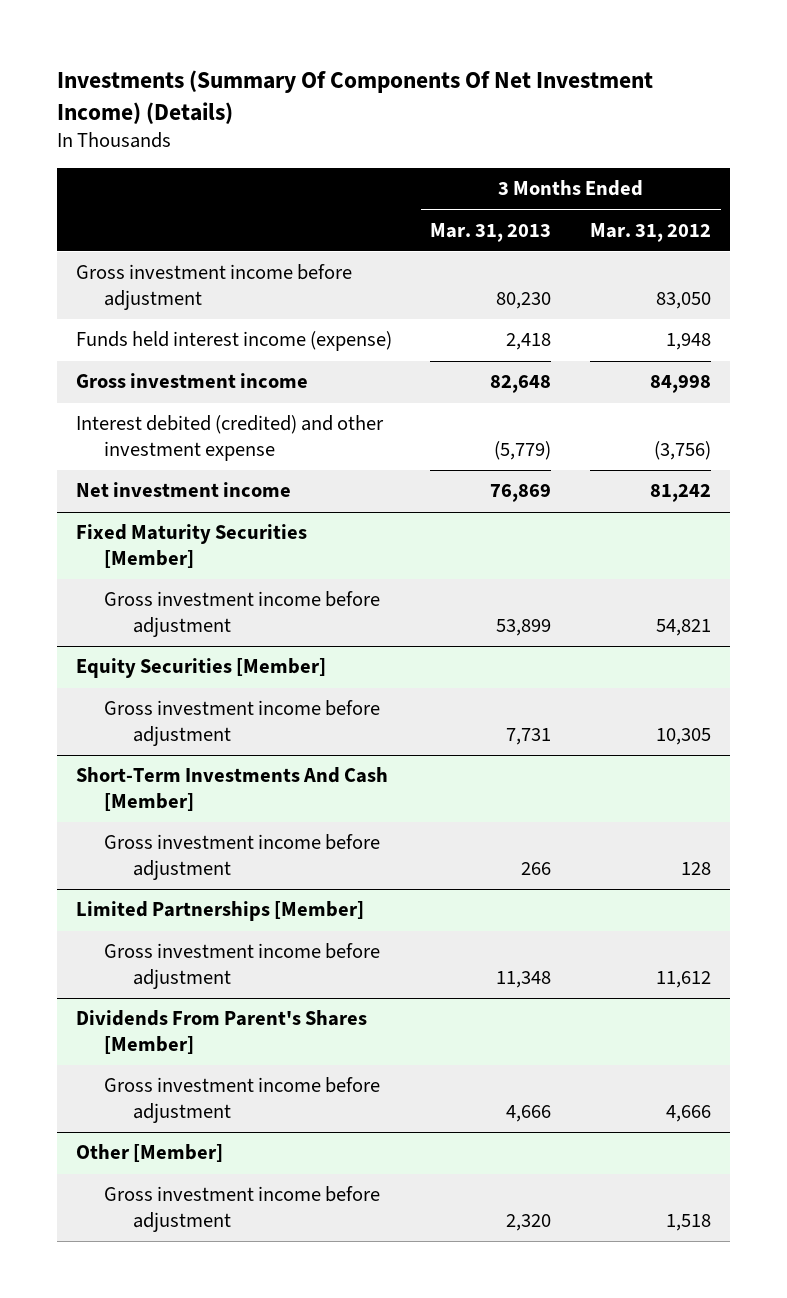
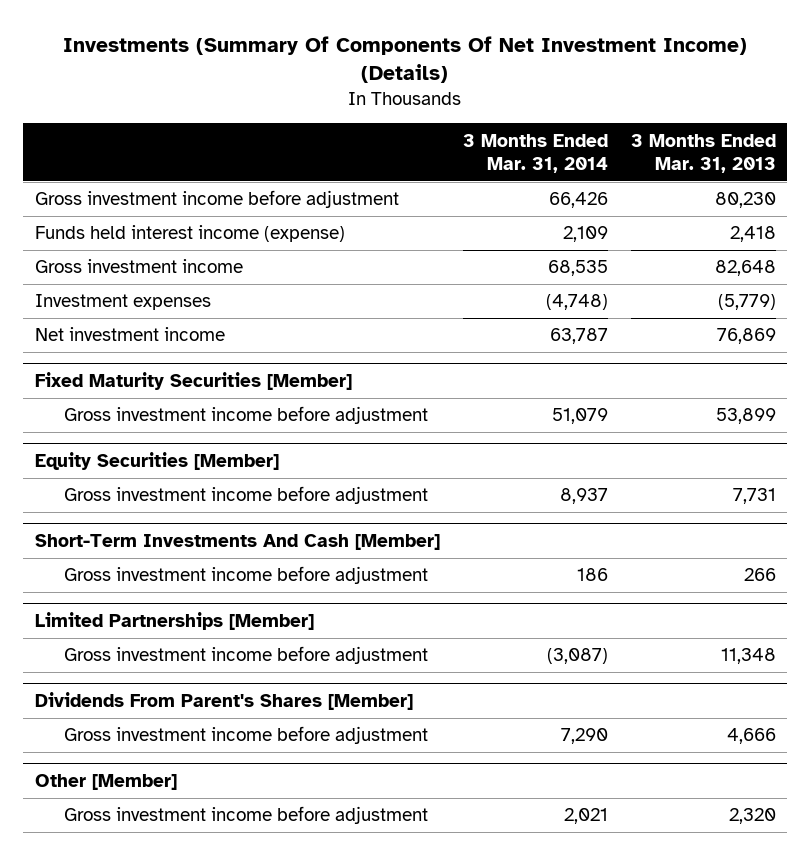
[589,222,711,242] Mar. 31, 2012 -> none
none -> [462,133,608,174] 3 Months Ended Mar. 31, 2014
[75,415,384,461] Interest debited (credited) and other investment expense -> [34,294,211,311] Investment expenses

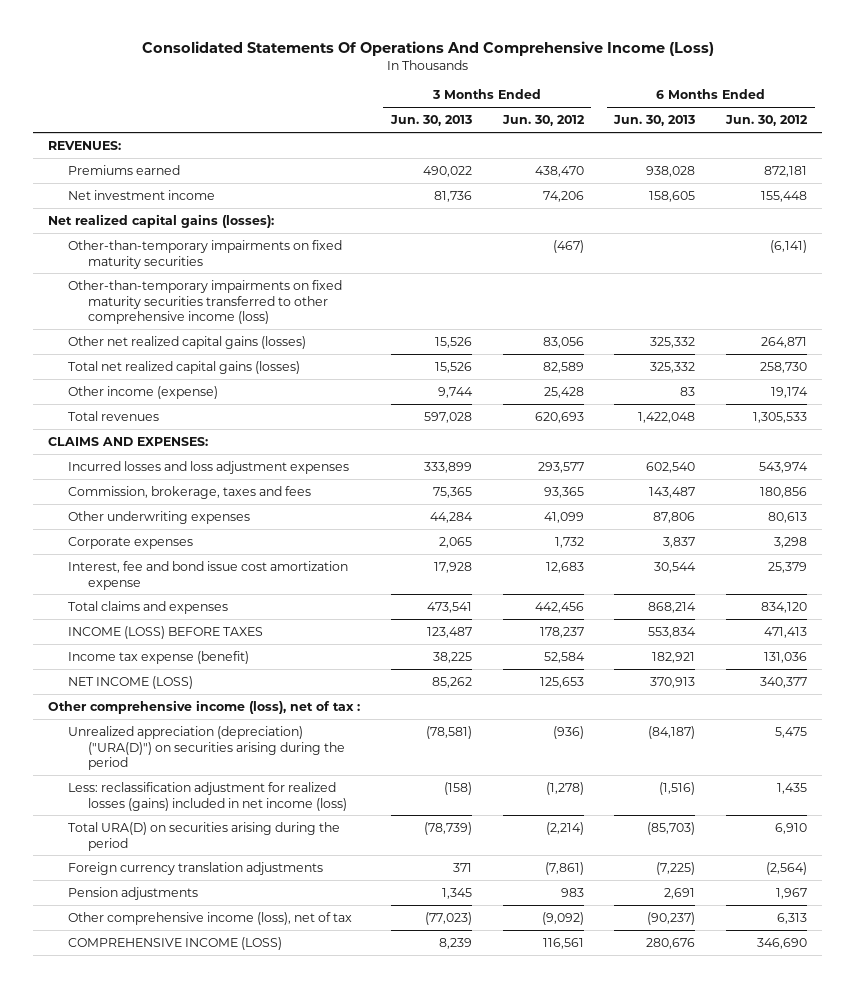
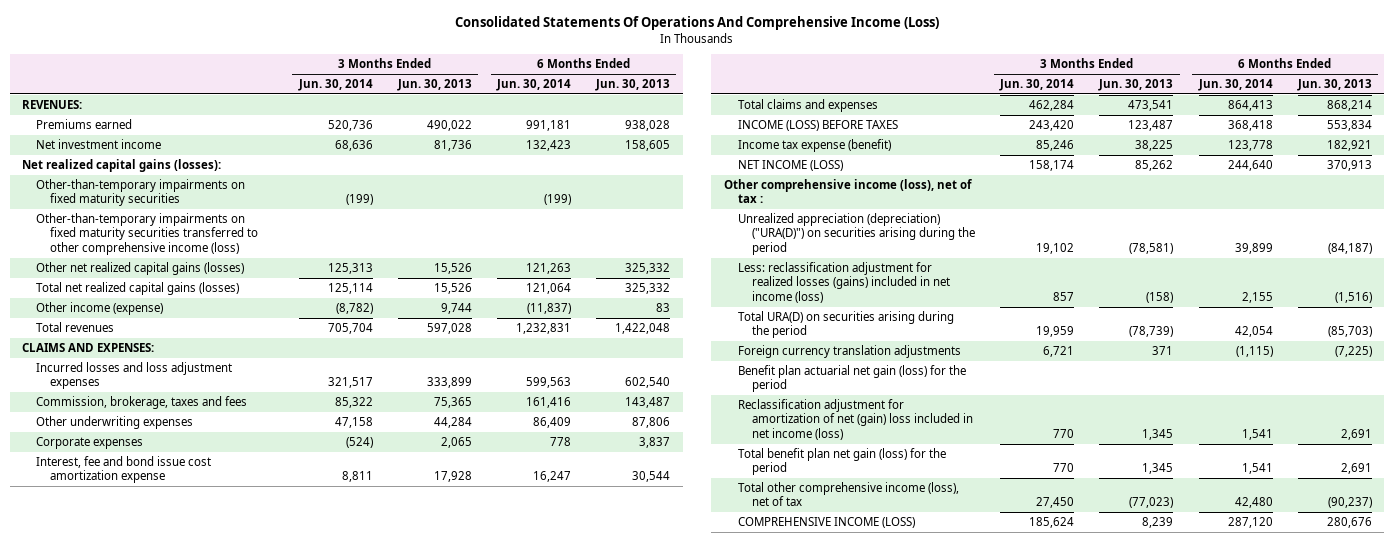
[501,115,585,127] Jun. 30, 2012 -> none
[724,115,808,127] Jun. 30, 2012 -> none
none -> [297,79,373,92] Jun. 30, 2014
none -> [495,79,571,92] Jun. 30, 2014
none -> [737,365,966,393] Benefit plan actuarial net gain (loss) for the period
none -> [737,399,973,440] Reclassification adjustment for amortization of net (gain) loss included in net income (loss)
[68,886,199,900] Pension adjustments -> [737,448,946,476] Total benefit plan net gain (loss) for the period
[68,911,353,925] Other comprehensive income (loss), net of tax -> [737,482,959,507] Total other comprehensive income (loss), net of tax

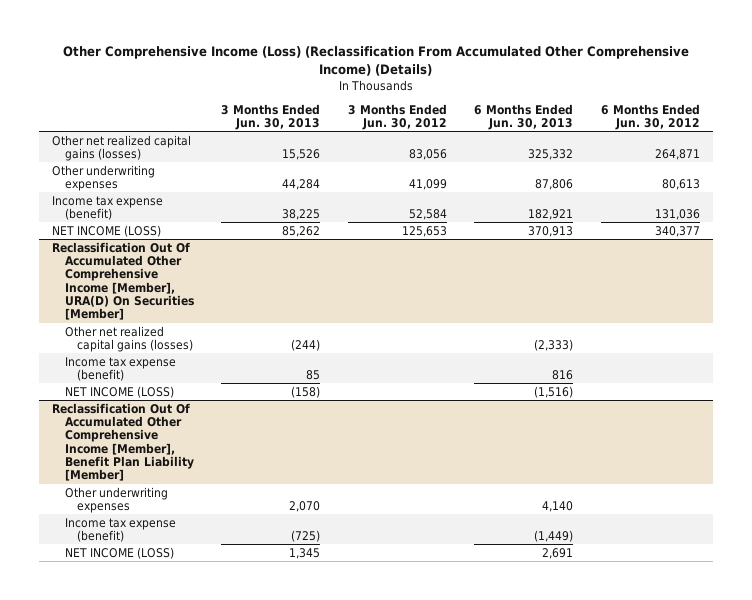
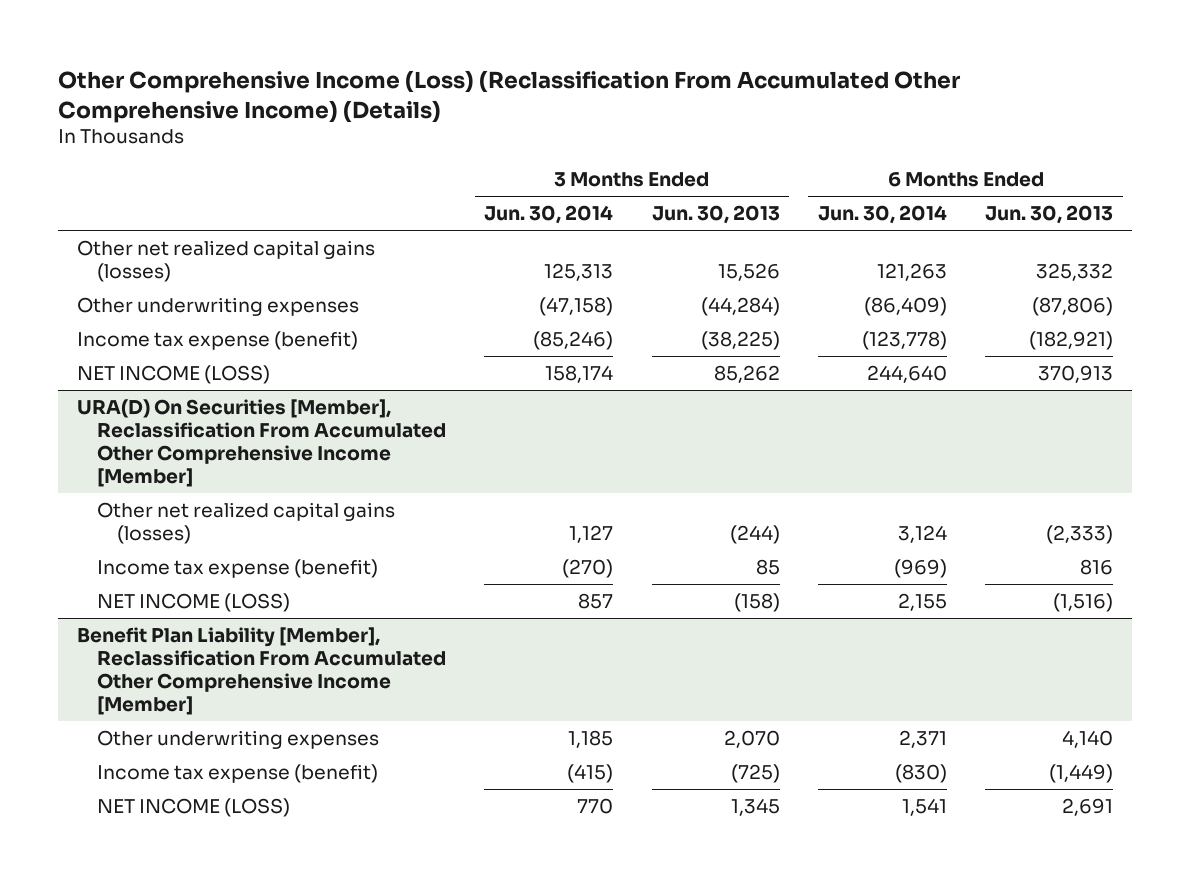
[347,103,447,131] 3 Months Ended Jun. 30, 2012 -> none
[600,103,700,131] 6 Months Ended Jun. 30, 2012 -> none
none -> [484,205,614,225] Jun. 30, 2014
none -> [817,205,947,225] Jun. 30, 2014
[282,179,321,191] 44,284 -> [700,296,780,316] (44,284)
[535,179,574,191] 87,806 -> [1032,296,1114,316] (87,806)
[282,209,321,221] 38,225 -> [700,330,780,350] (38,225)
[528,209,574,221] 182,921 -> [1029,330,1114,350] (182,921)
[52,241,194,321] Reclassification Out Of Accumulated Other Comprehensive Income [Member], URA(D) On Securities [Member] -> [77,398,447,488] URA(D) On Securities [Member], Reclassification From Accumulated Other Comprehensive Income [Member]
[52,402,194,482] Reclassification Out Of Accumulated Other Comprehensive Income [Member], Benefit Plan Liability [Member] -> [77,626,447,716] Benefit Plan Liability [Member], Reclassification From Accumulated Other Comprehensive Income [Member]

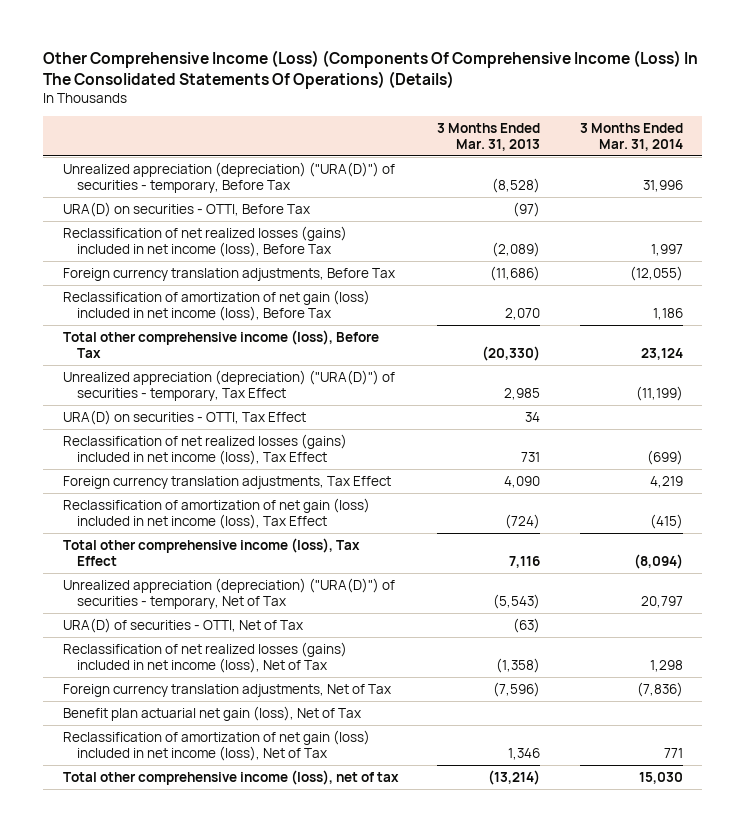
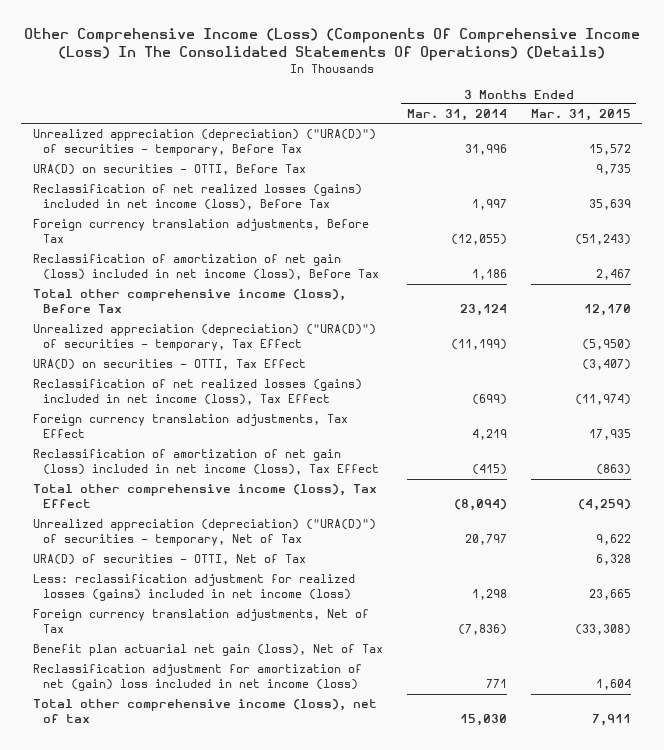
[437,122,541,151] 3 Months Ended Mar. 31, 2013 -> none
none -> [530,109,631,122] Mar. 31, 2015
[62,641,347,673] Reclassification of net realized losses (gains) included in net income (loss), Net of Tax -> [33,574,356,602] Less: reclassification adjustment for realized losses (gains) included in net income (loss)
[62,729,370,761] Reclassification of amortization of net gain (loss) included in net income (loss), Net of Tax -> [33,664,363,692] Reclassification adjustment for amortization of net (gain) loss included in net income (loss)

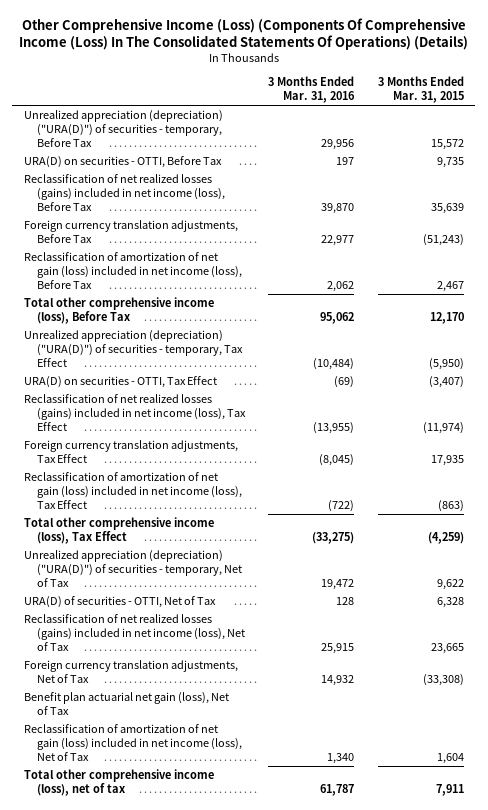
[406,109,507,122] Mar. 31, 2014 -> none
none -> [268,76,356,104] 3 Months Ended Mar. 31, 2016
[33,574,356,602] Less: reclassification adjustment for realized losses (gains) included in net income (loss) -> [24,613,245,652] Reclassification of net realized losses (gains) included in net income (loss), Net of Tax
[33,664,363,692] Reclassification adjustment for amortization of net (gain) loss included in net income (loss) -> [24,723,242,762] Reclassification of amortization of net gain (loss) included in net income (loss), Net of Tax

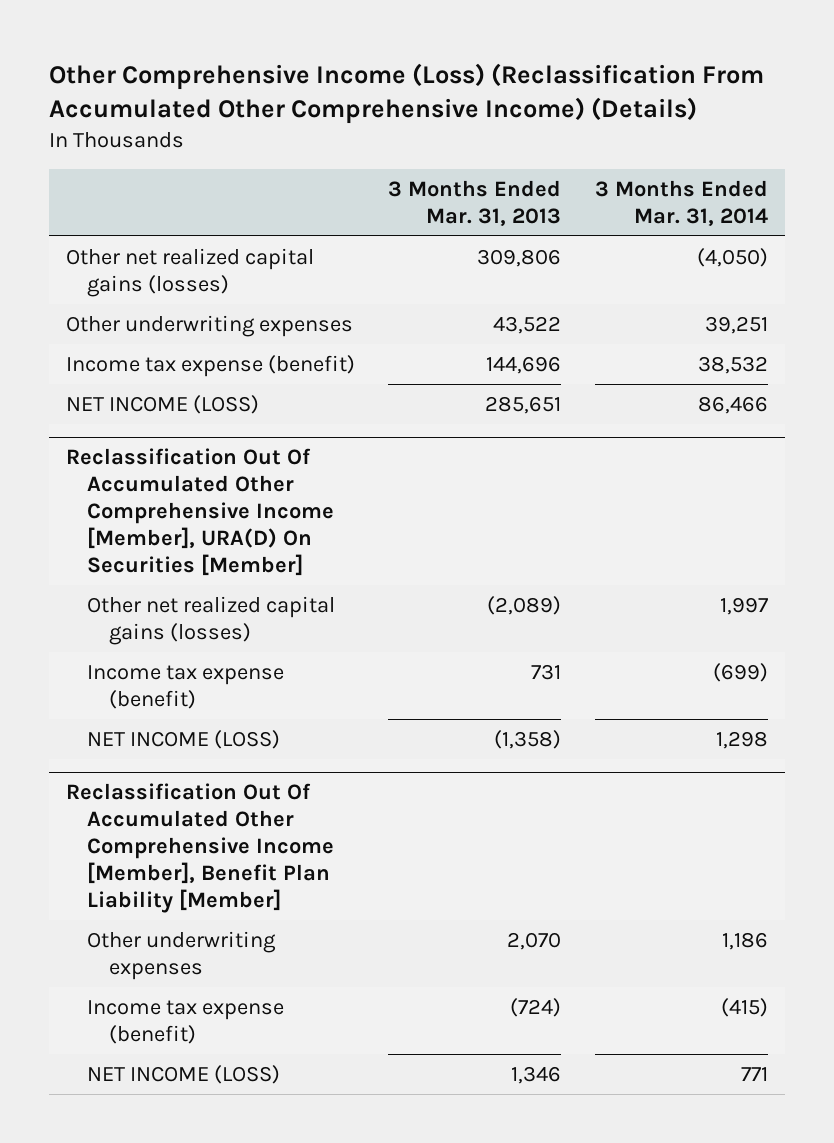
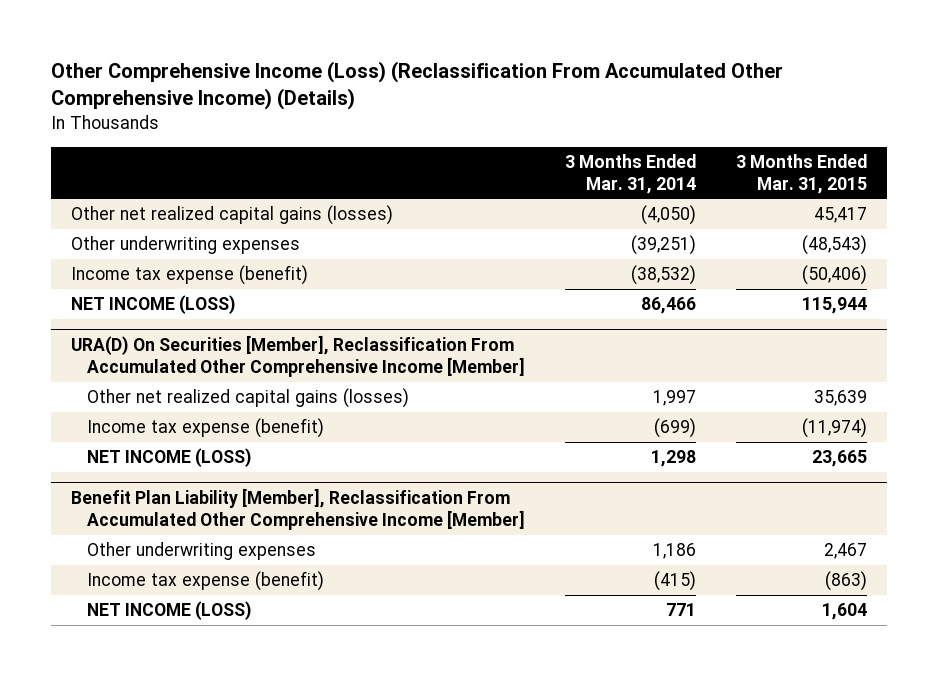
[388,179,562,226] 3 Months Ended Mar. 31, 2013 -> none
none -> [736,153,868,194] 3 Months Ended Mar. 31, 2015
[705,315,769,334] 39,251 -> [631,235,697,256] (39,251)
[698,355,769,374] 38,532 -> [631,265,697,286] (38,532)
[65,448,335,576] Reclassification Out Of Accumulated Other Comprehensive Income [Member], URA(D) On Securities [Member] -> [70,335,525,377] URA(D) On Securities [Member], Reclassification From Accumulated Other Comprehensive Income [Member]
[65,783,335,913] Reclassification Out Of Accumulated Other Comprehensive Income [Member], Benefit Plan Liability [Member] -> [70,488,525,530] Benefit Plan Liability [Member], Reclassification From Accumulated Other Comprehensive Income [Member]

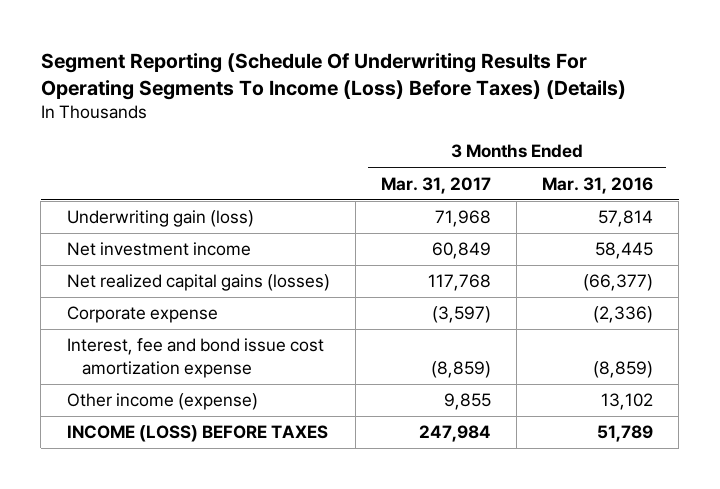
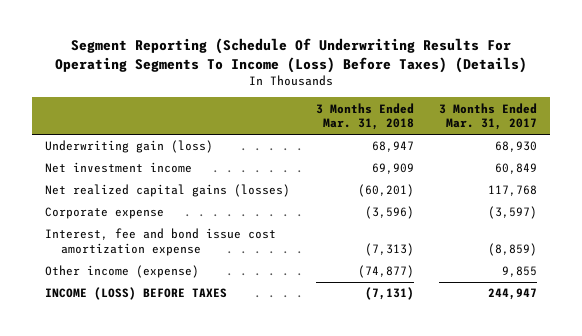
[542,176,654,194] Mar. 31, 2016 -> none
none -> [315,102,414,131] 3 Months Ended Mar. 31, 2018
[434,210,491,228] 71,968 -> [495,141,538,153] 68,930
[418,425,491,443] 247,984 -> [488,288,538,301] 244,947

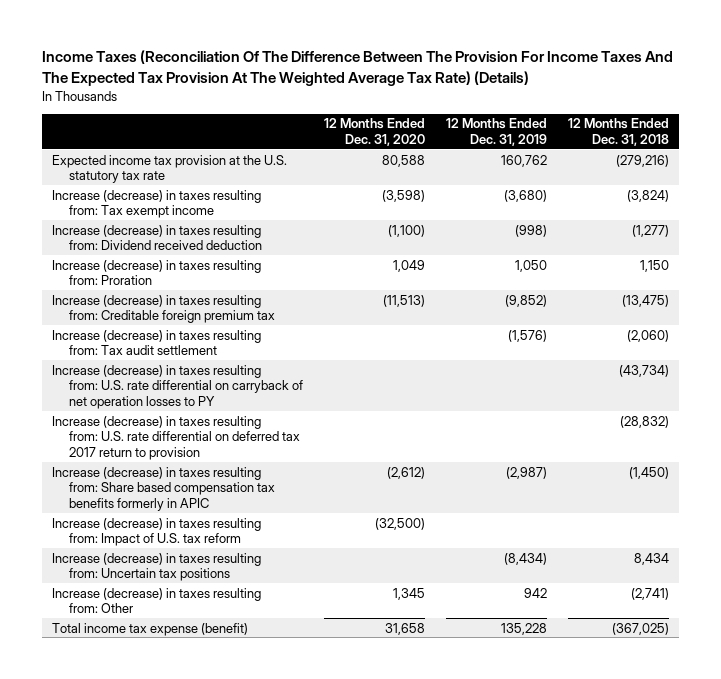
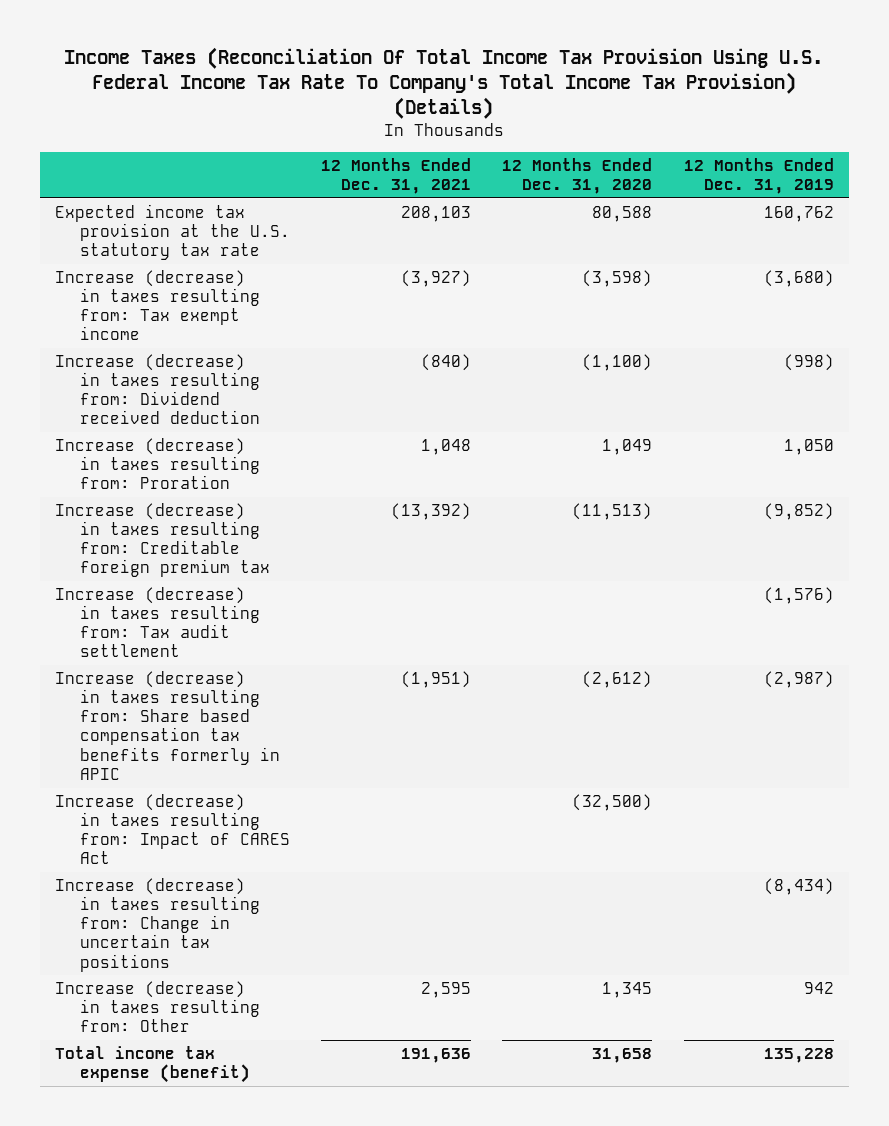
[41,50,673,86] Income Taxes (Reconciliation Of The Difference Between The Provision For Income Taxes And The Expected Tax Provision At The Weighted Average Tax Rate) (Details) -> [64,47,824,120] Income Taxes (Reconciliation Of Total Income Tax Provision Using U.S. Federal Income Tax Rate To Company's Total Income Tax Provision) (Details)
[567,118,669,147] 12 Months Ended Dec. 31, 2018 -> none
none -> [321,157,472,194] 12 Months Ended Dec. 31, 2021
[52,364,303,410] Increase (decrease) in taxes resulting from: U.S. rate differential on carryback of net operation losses to PY -> none
[52,415,300,461] Increase (decrease) in taxes resulting from: U.S. rate differential on deferred tax 2017 return to provision -> none
[52,517,262,547] Increase (decrease) in taxes resulting from: Impact of U.S. tax reform -> [55,794,290,865] Increase (decrease) in taxes resulting from: Impact of CARES Act
[52,552,262,582] Increase (decrease) in taxes resulting from: Uncertain tax positions -> [55,878,260,972] Increase (decrease) in taxes resulting from: Change in uncertain tax positions

